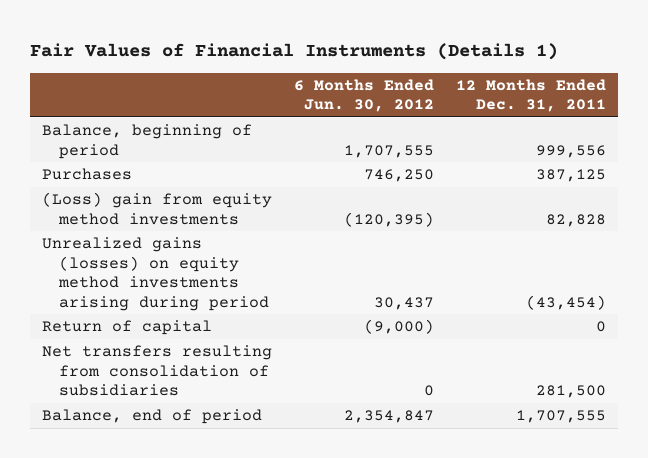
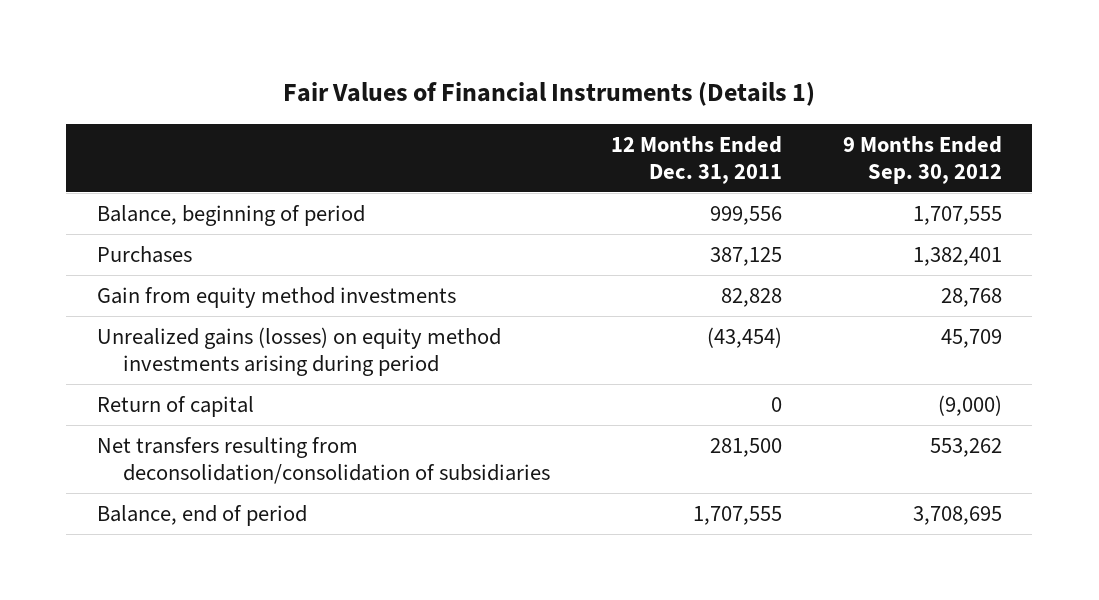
[294,78,435,113] 6 Months Ended Jun. 30, 2012 -> none
none -> [842,135,1002,184] 9 Months Ended Sep. 30, 2012
[41,192,272,225] (Loss) gain from equity method investments -> [96,287,456,309] Gain from equity method investments
[41,345,272,397] Net transfers resulting from consolidation of subsidiaries -> [96,437,551,484] Net transfers resulting from deconsolidation/consolidation of subsidiaries

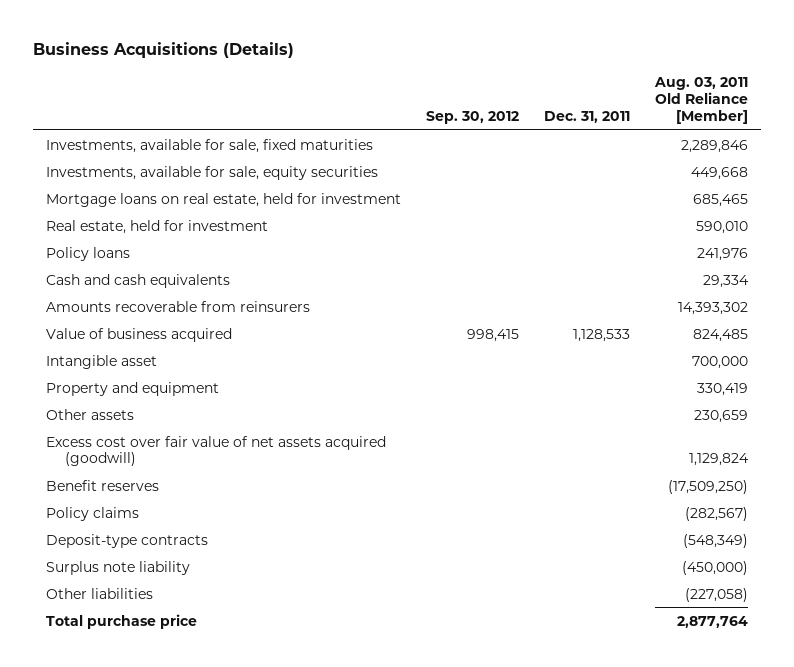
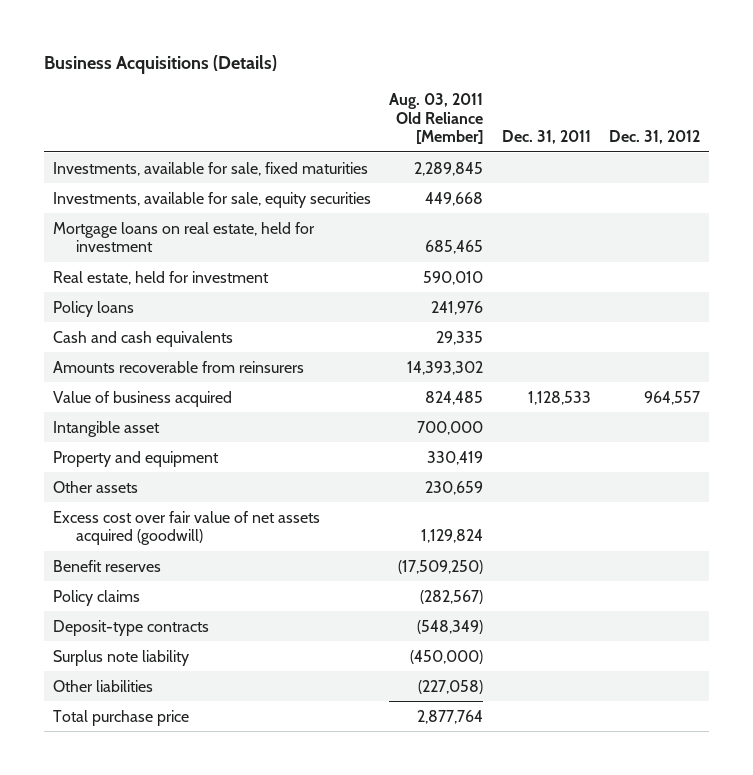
[425,110,519,124] Sep. 30, 2012 -> none
none -> [608,130,700,145] Dec. 31, 2012
[681,139,749,153] 2,289,846 -> [414,161,484,176] 2,289,845
[703,274,750,288] 29,334 -> [436,330,484,345] 29,335

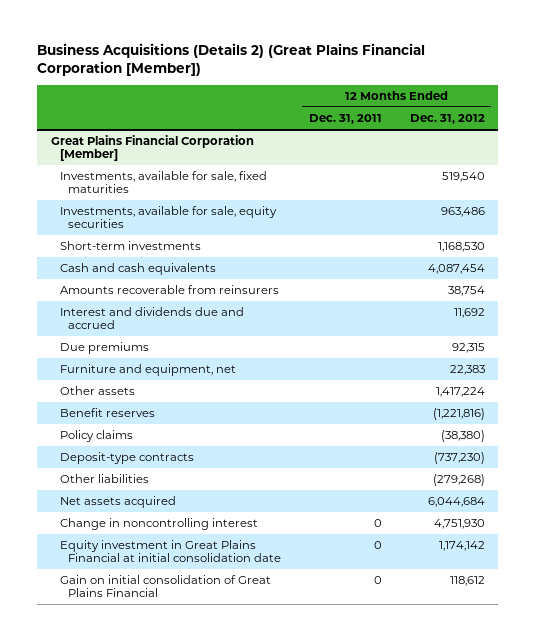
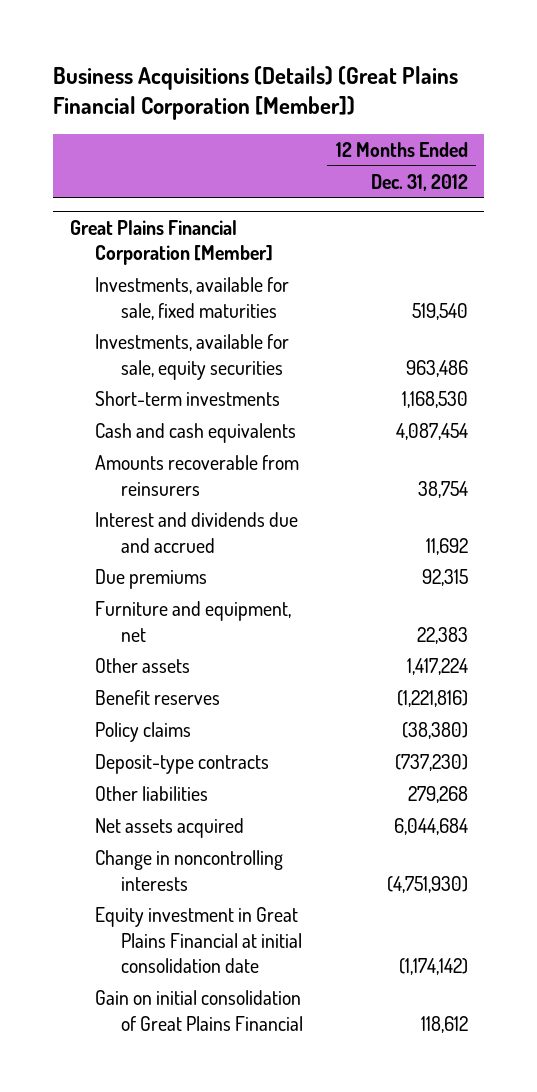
[37,43,426,77] Business Acquisitions (Details 2) (Great Plains Financial Corporation [Member]) -> [53,65,459,121] Business Acquisitions (Details) (Great Plains Financial Corporation [Member])
[308,114,382,125] Dec. 31, 2011 -> none
[432,474,485,487] (279,268) -> [407,786,468,804] 279,268
[59,518,258,531] Change in noncontrolling interest -> [95,850,284,891] Change in noncontrolling interests
[433,519,485,530] 4,751,930 -> [386,875,468,893] (4,751,930)
[438,541,485,552] 1,174,142 -> [398,958,468,976] (1,174,142)

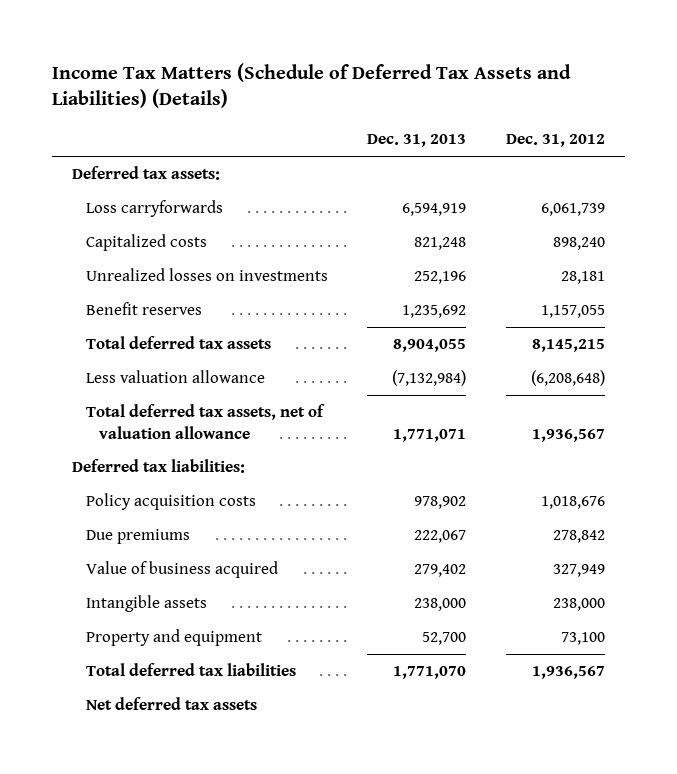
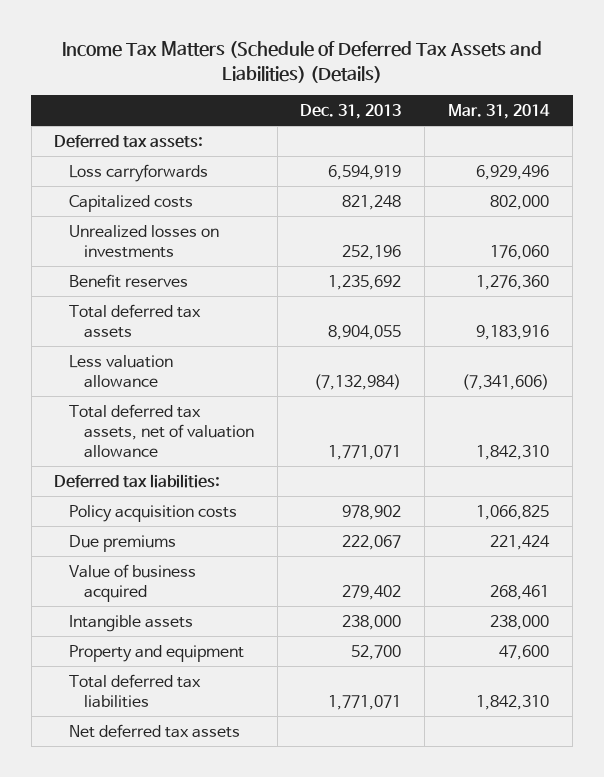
[505,134,605,148] Dec. 31, 2012 -> none
none -> [448,103,551,119] Mar. 31, 2014
[393,666,467,680] 1,771,070 -> [328,694,402,710] 1,771,071

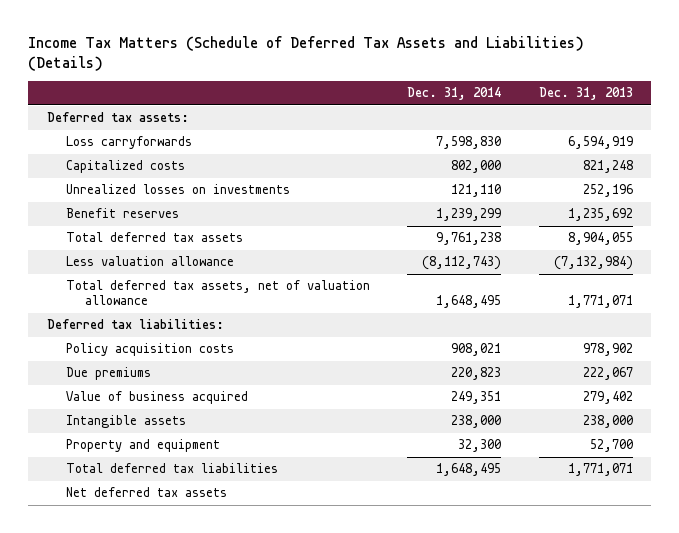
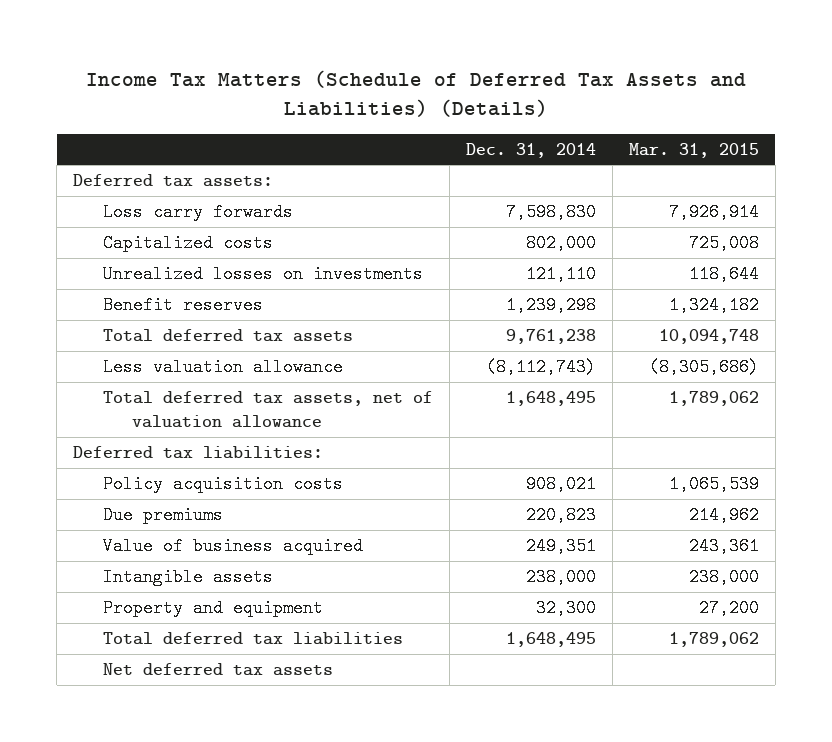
[538,87,633,101] Dec. 31, 2013 -> none
none -> [628,142,759,158] Mar. 31, 2015
[65,136,192,150] Loss carryforwards -> [102,202,293,221] Loss carry forwards
[436,208,502,222] 1,239,299 -> [505,295,596,314] 1,239,298

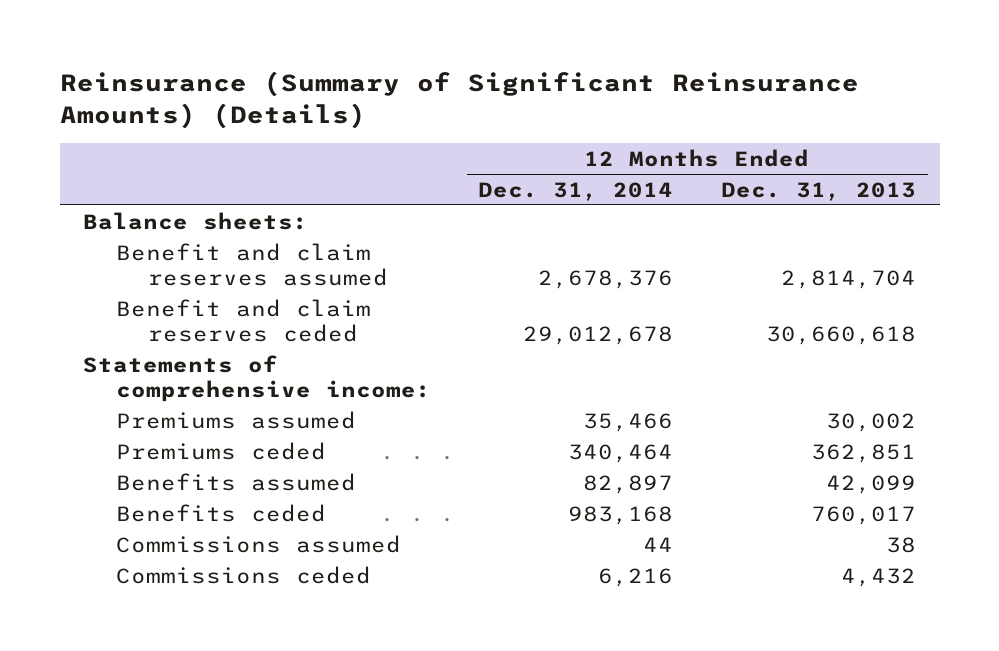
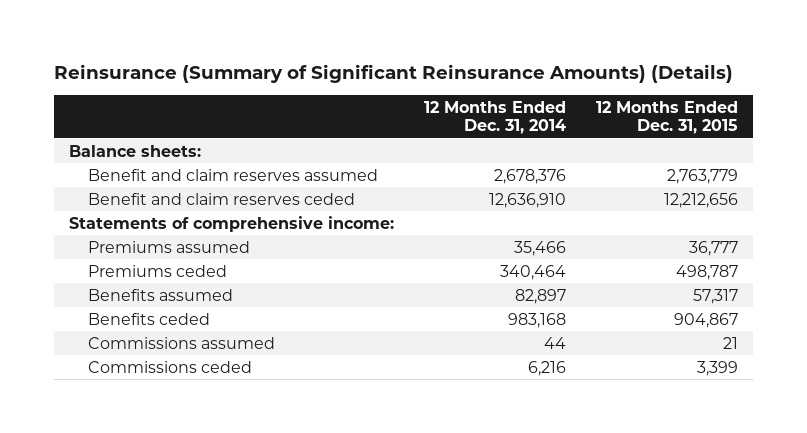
[721,181,917,201] Dec. 31, 2013 -> none
none -> [596,100,739,135] 12 Months Ended Dec. 31, 2015
[523,326,674,346] 29,012,678 -> [489,192,567,208] 12,636,910

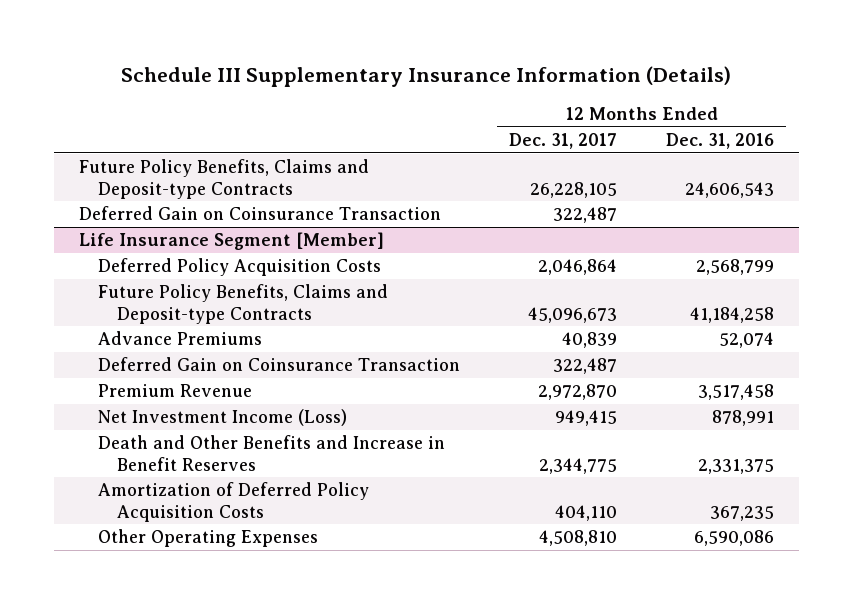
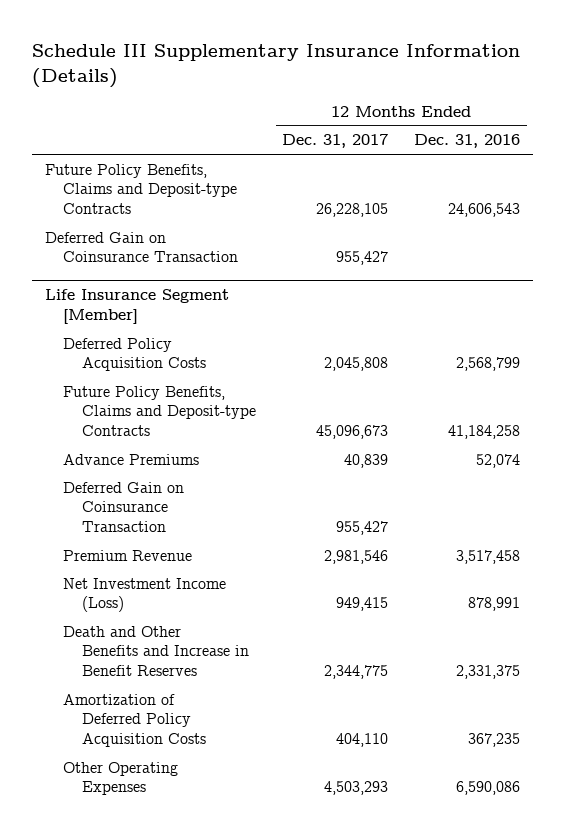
[552,207,617,224] 322,487 -> [336,251,389,266] 955,427
[537,259,617,276] 2,046,864 -> [324,357,389,372] 2,045,808
[552,358,617,375] 322,487 -> [336,520,389,535] 955,427
[537,384,617,401] 2,972,870 -> [324,549,389,564] 2,981,546
[538,530,617,547] 4,508,810 -> [324,781,389,796] 4,503,293

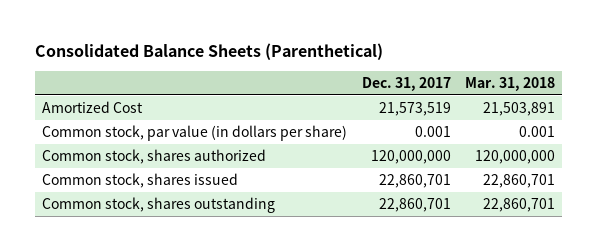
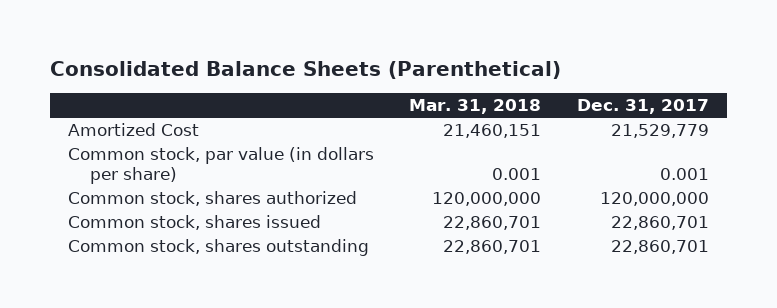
[378,102,451,117] 21,573,519 -> [610,124,709,139] 21,529,779
[483,102,556,117] 21,503,891 -> [443,124,542,139] 21,460,151

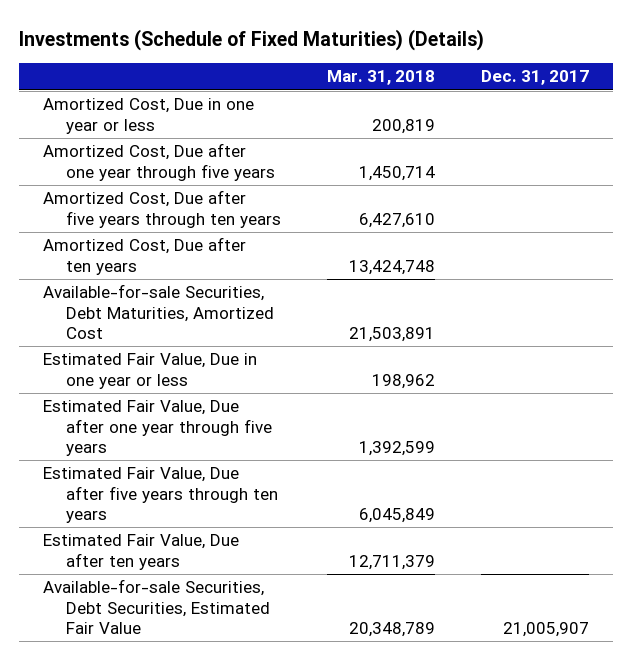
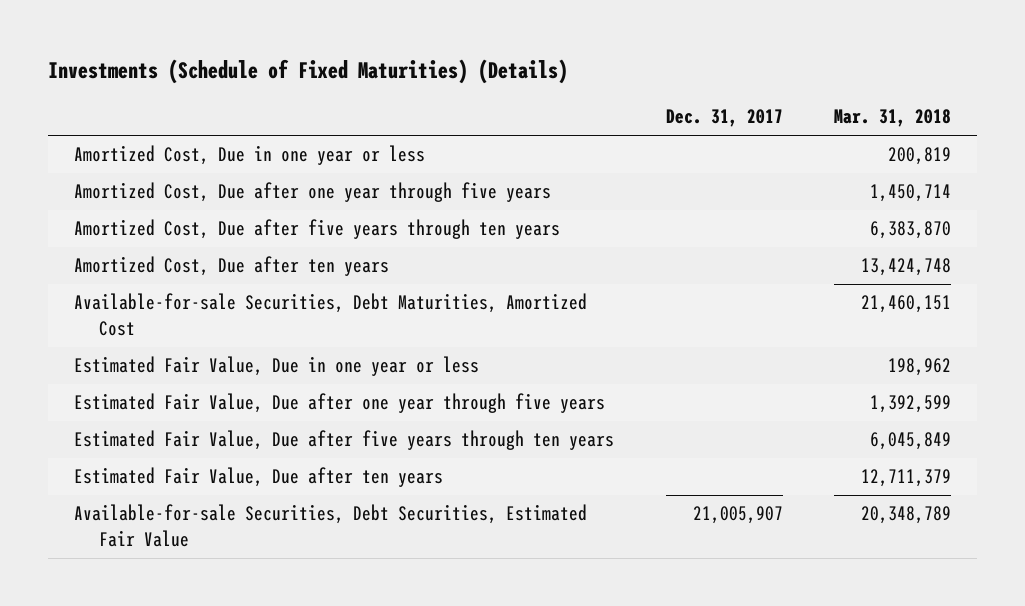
[358,212,435,228] 6,427,610 -> [870,221,952,240] 6,383,870
[348,326,435,342] 21,503,891 -> [861,295,952,314] 21,460,151

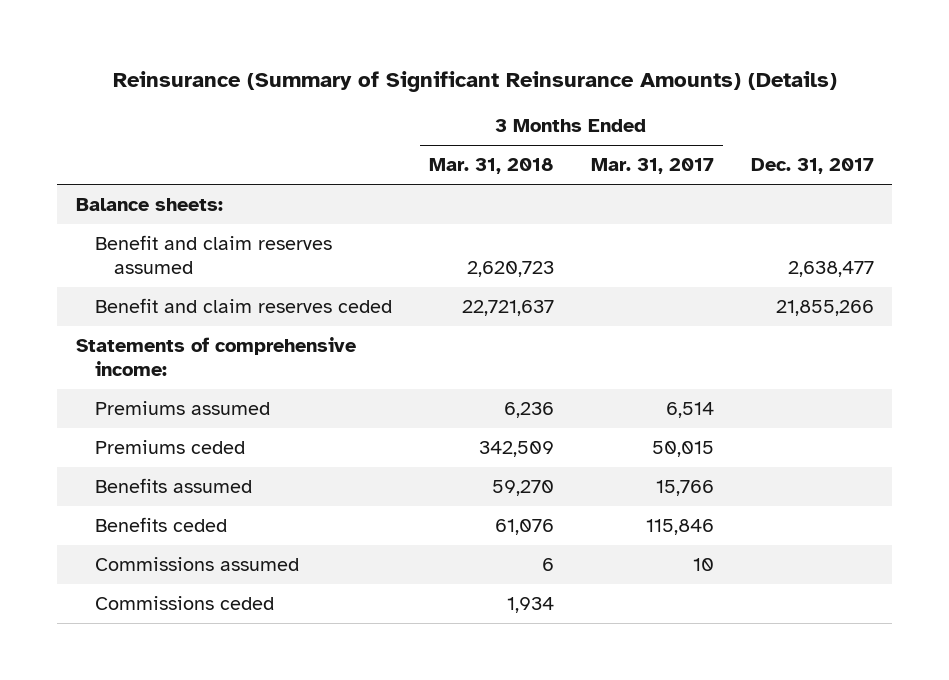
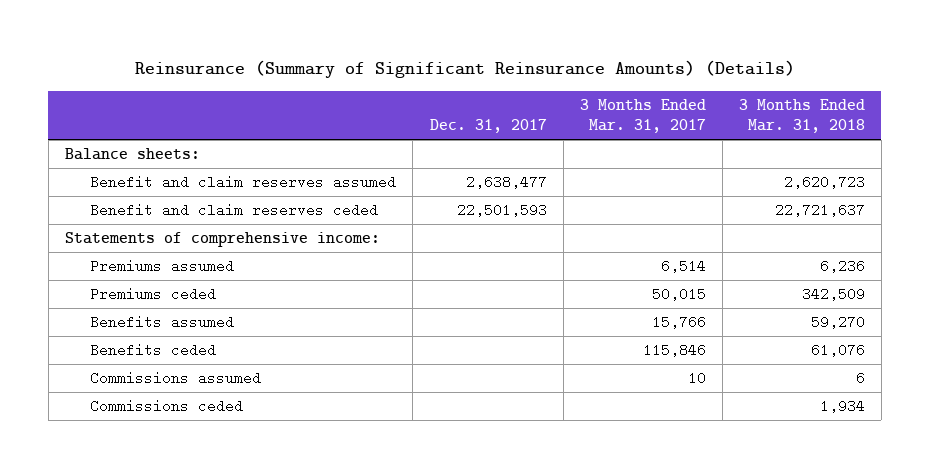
[775,299,874,316] 21,855,266 -> [456,203,547,218] 22,501,593

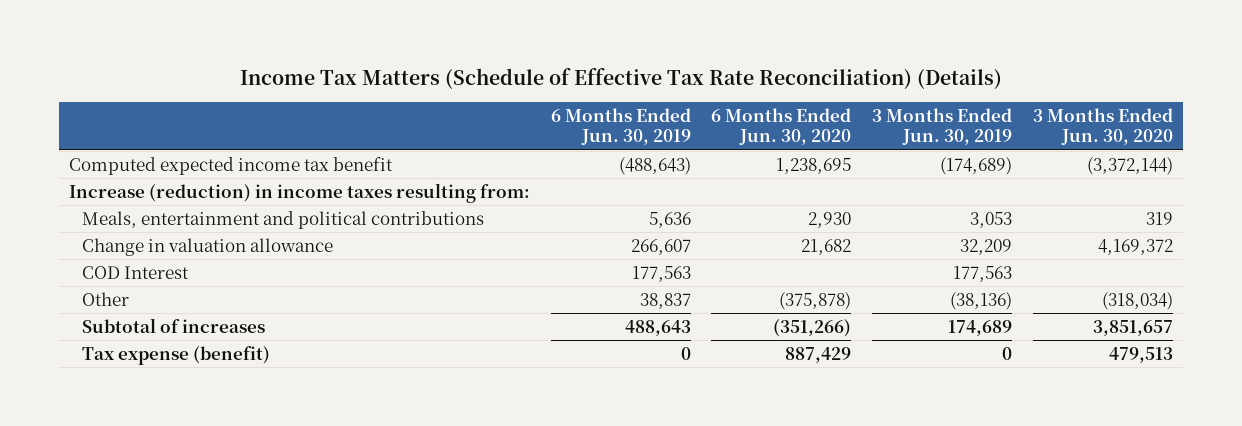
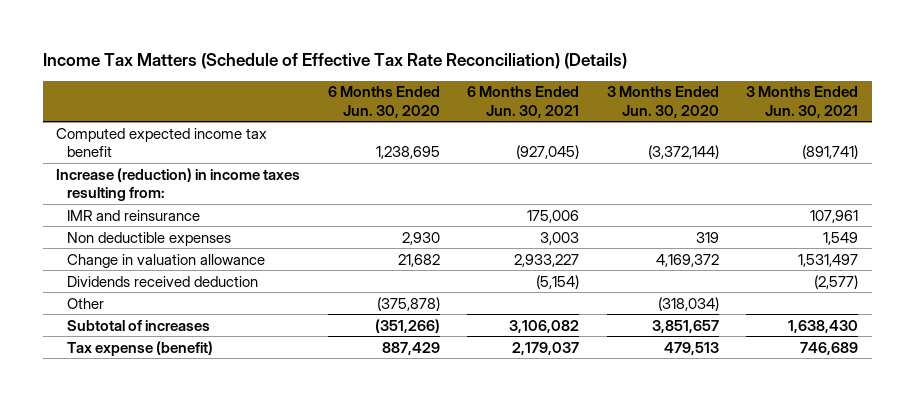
[550,107,691,146] 6 Months Ended Jun. 30, 2019 -> none
[871,107,1012,146] 3 Months Ended Jun. 30, 2019 -> none
none -> [467,86,580,118] 6 Months Ended Jun. 30, 2021
none -> [746,86,859,118] 3 Months Ended Jun. 30, 2021
none -> [67,209,201,221] IMR and reinsurance
[81,210,484,229] Meals, entertainment and political contributions -> [67,231,232,246] Non deductible expenses
[81,265,189,279] COD Interest -> none
none -> [67,275,259,287] Dividends received deduction

